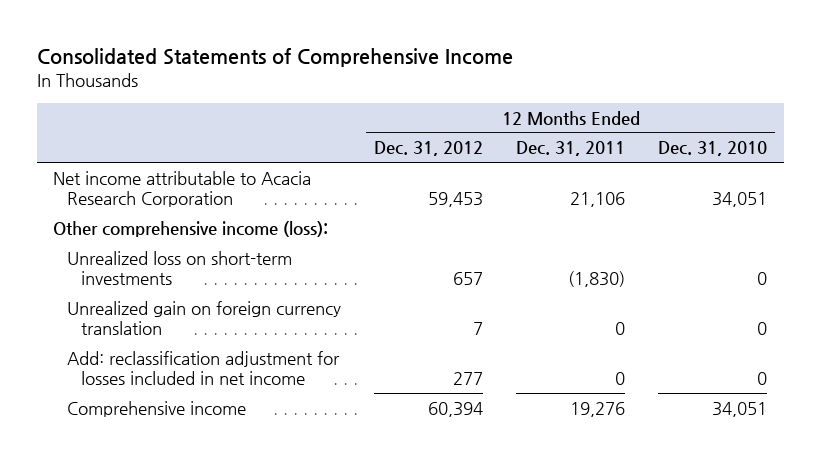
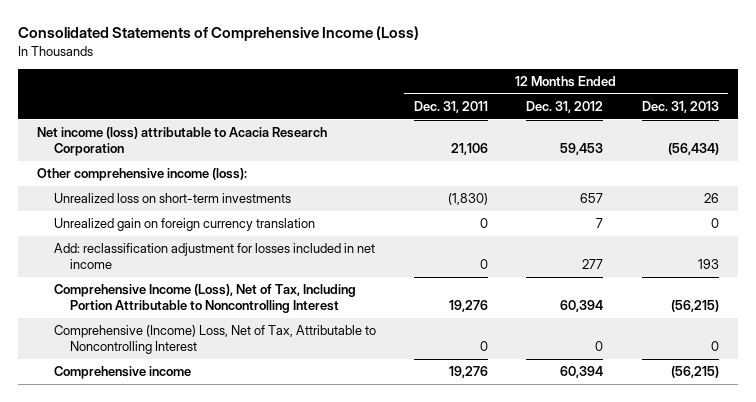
[36,48,513,68] Consolidated Statements of Comprehensive Income -> [18,26,420,42] Consolidated Statements of Comprehensive Income (Loss)
[658,141,768,157] Dec. 31, 2010 -> none
none -> [641,101,719,114] Dec. 31, 2013
[53,170,312,207] Net income attributable to Acacia Research Corporation -> [37,127,328,156] Net income (loss) attributable to Acacia Research Corporation
none -> [53,284,356,313] Comprehensive Income (Loss), Net of Tax, Including Portion Attributable to Noncontrolling Interest
none -> [53,325,376,354] Comprehensive (Income) Loss, Net of Tax, Attributable to Noncontrolling Interest

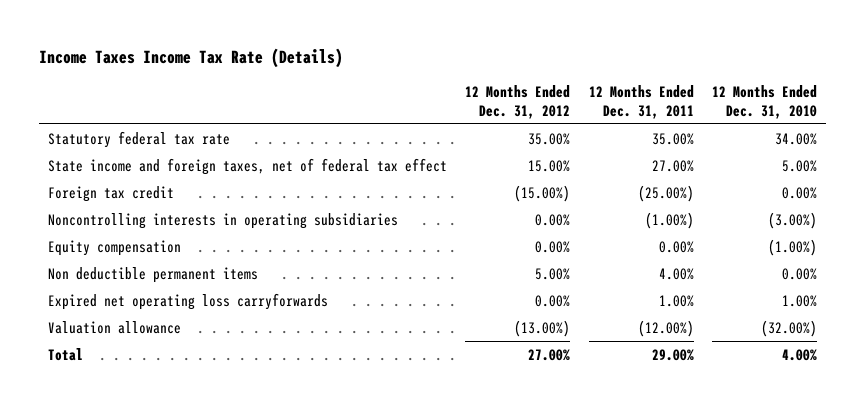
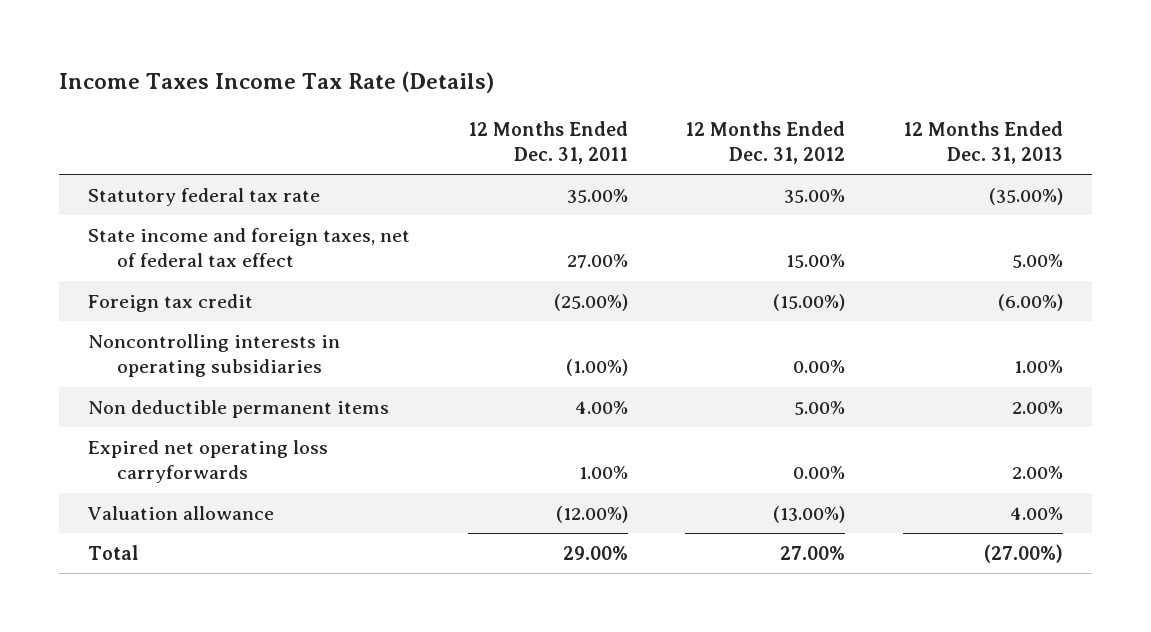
[711,84,817,119] 12 Months Ended Dec. 31, 2010 -> none
none -> [903,120,1064,165] 12 Months Ended Dec. 31, 2013
[48,239,182,256] Equity compensation -> none

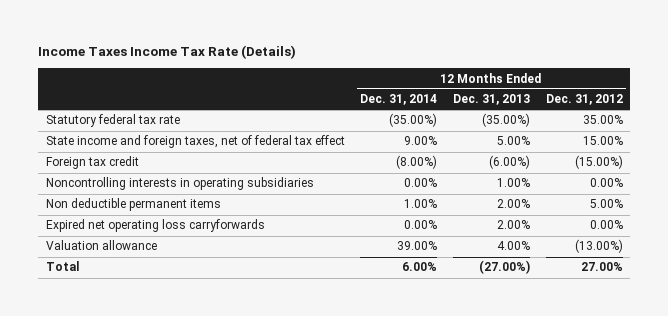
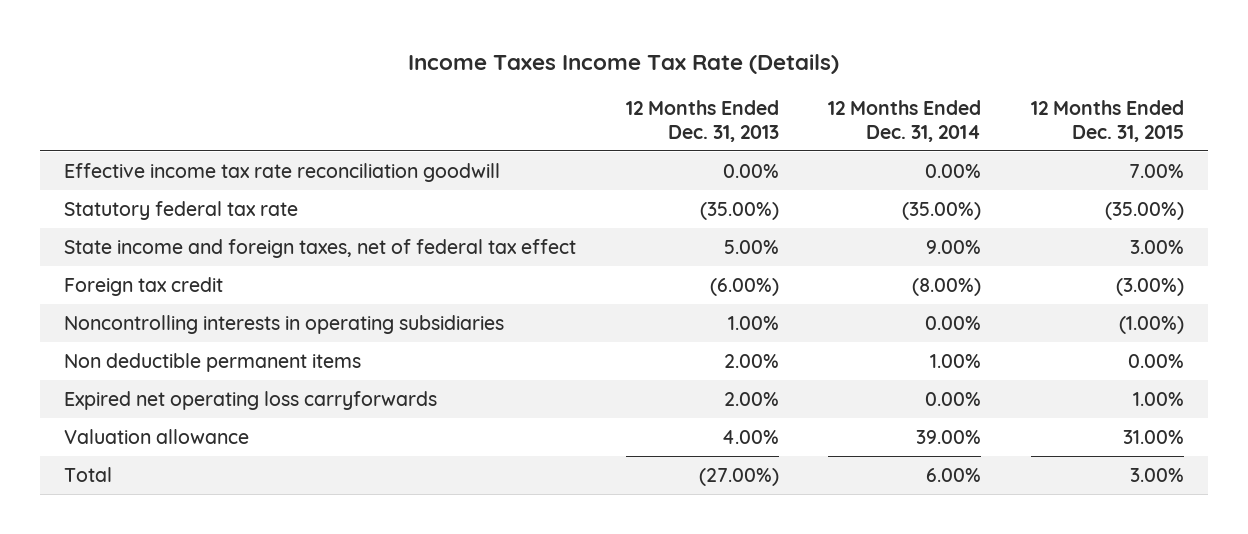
[545,94,623,106] Dec. 31, 2012 -> none
none -> [1030,100,1184,142] 12 Months Ended Dec. 31, 2015
none -> [64,162,501,182] Effective income tax rate reconciliation goodwill

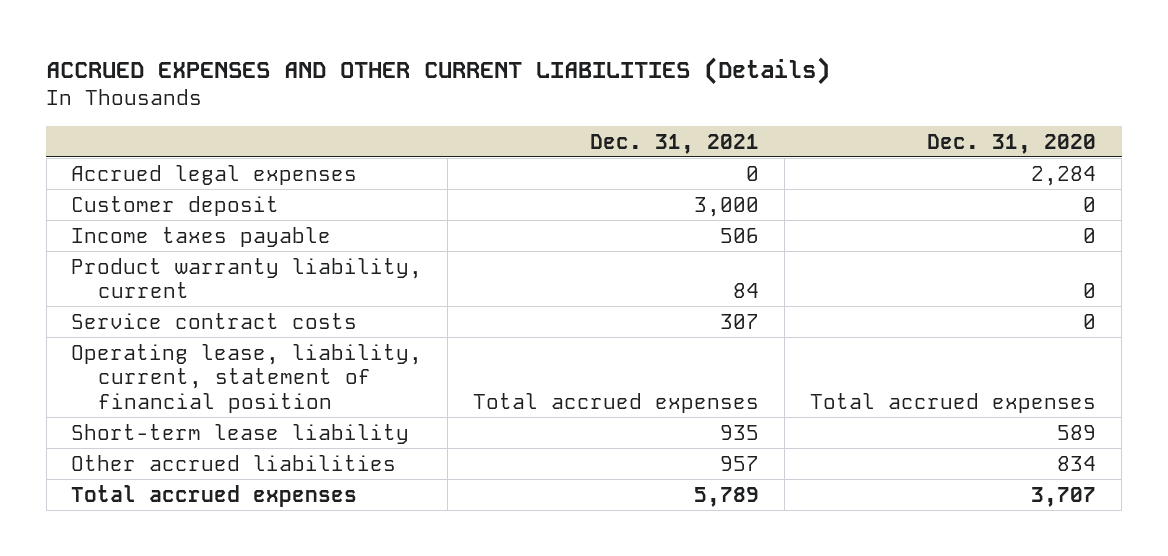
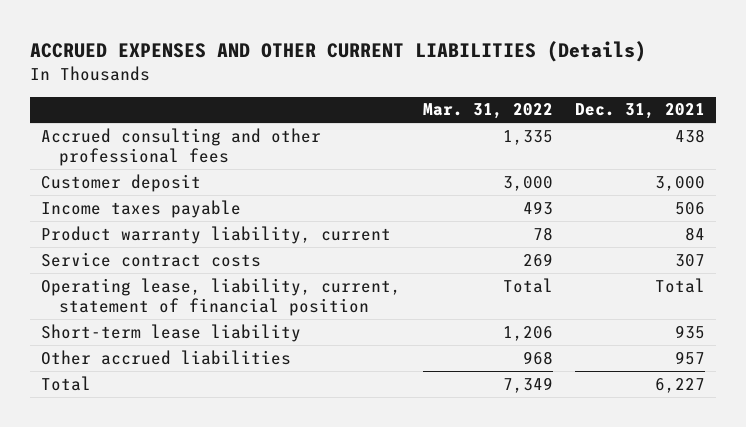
[927,133,1097,154] Dec. 31, 2020 -> none
none -> [423,103,554,120] Mar. 31, 2022
[71,164,358,185] Accrued legal expenses -> none
none -> [41,127,322,166] Accrued consulting and other professional fees
[473,392,760,413] Total accrued expenses -> [654,277,705,293] Total
[71,484,358,507] Total accrued expenses -> [41,375,92,391] Total
[694,486,760,507] 5,789 -> [654,377,705,393] 6,227

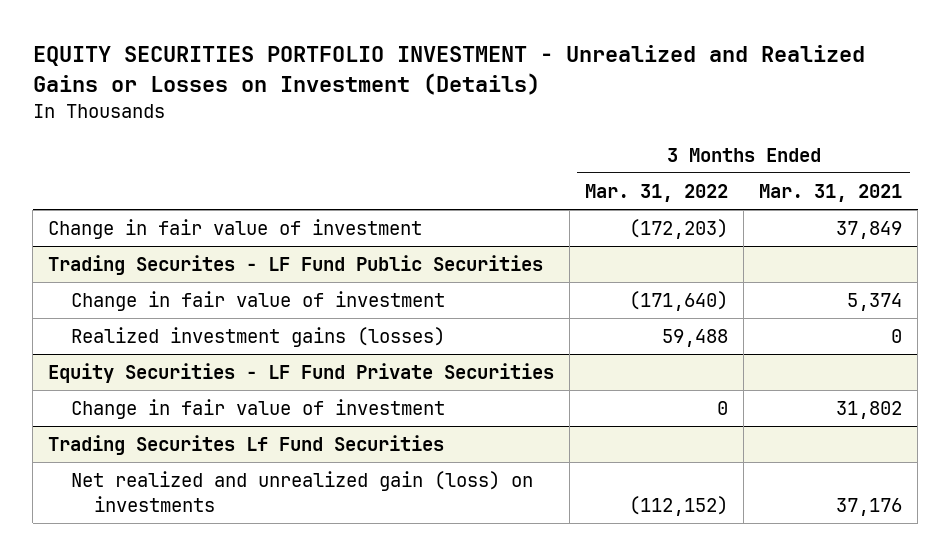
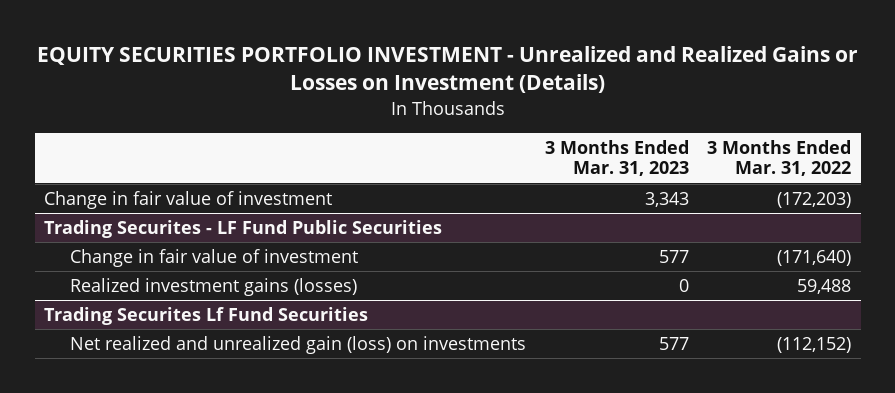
[759,183,903,202] Mar. 31, 2021 -> none
none -> [544,139,689,177] 3 Months Ended Mar. 31, 2023
[48,363,555,384] Equity Securities - LF Fund Private Securities -> none
[71,399,446,420] Change in fair value of investment -> none

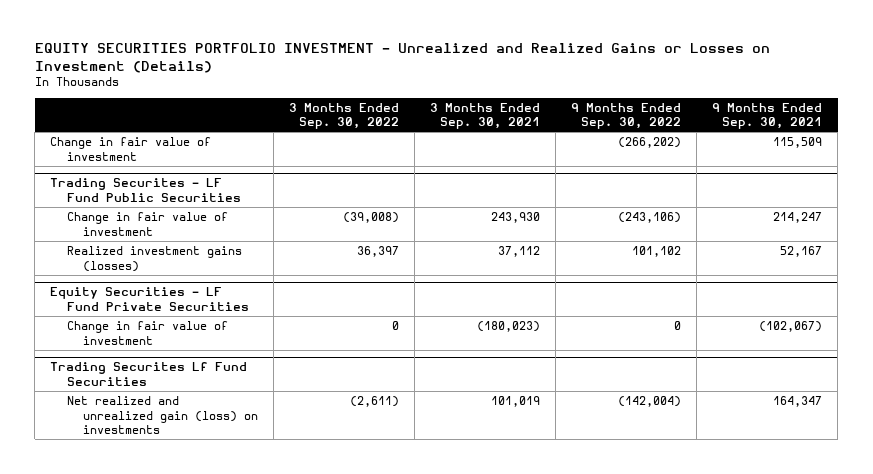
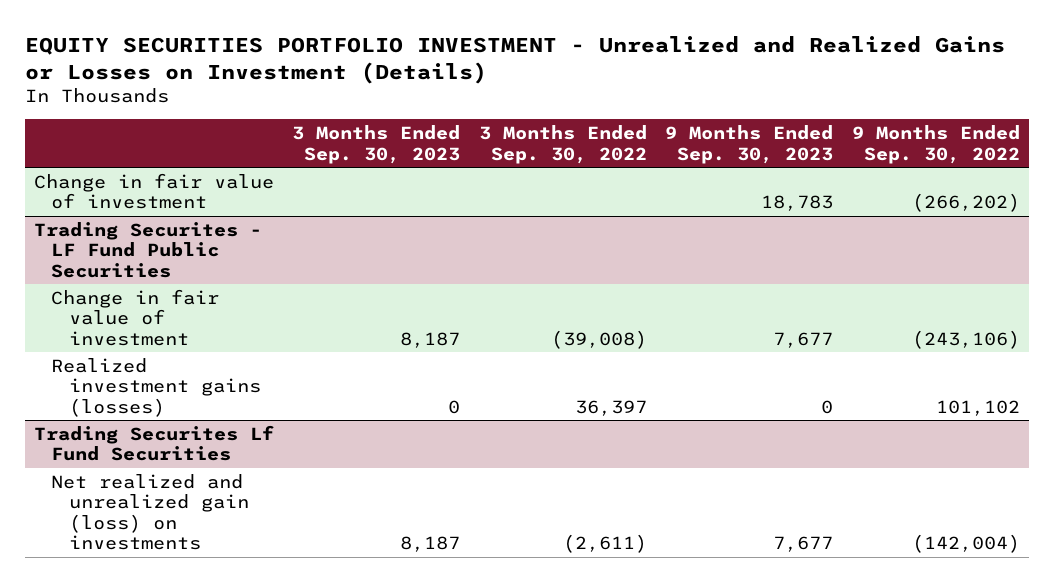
[430,102,541,130] 3 Months Ended Sep. 30, 2021 -> none
[712,102,823,130] 9 Months Ended Sep. 30, 2021 -> none
none -> [292,125,461,164] 3 Months Ended Sep. 30, 2023
none -> [665,125,834,164] 9 Months Ended Sep. 30, 2023
[50,287,249,311] Equity Securities - LF Fund Private Securities -> none
[66,321,228,345] Change in fair value of investment -> none

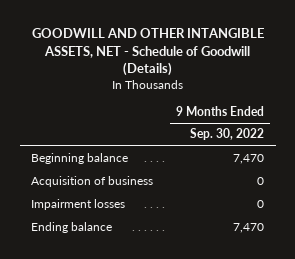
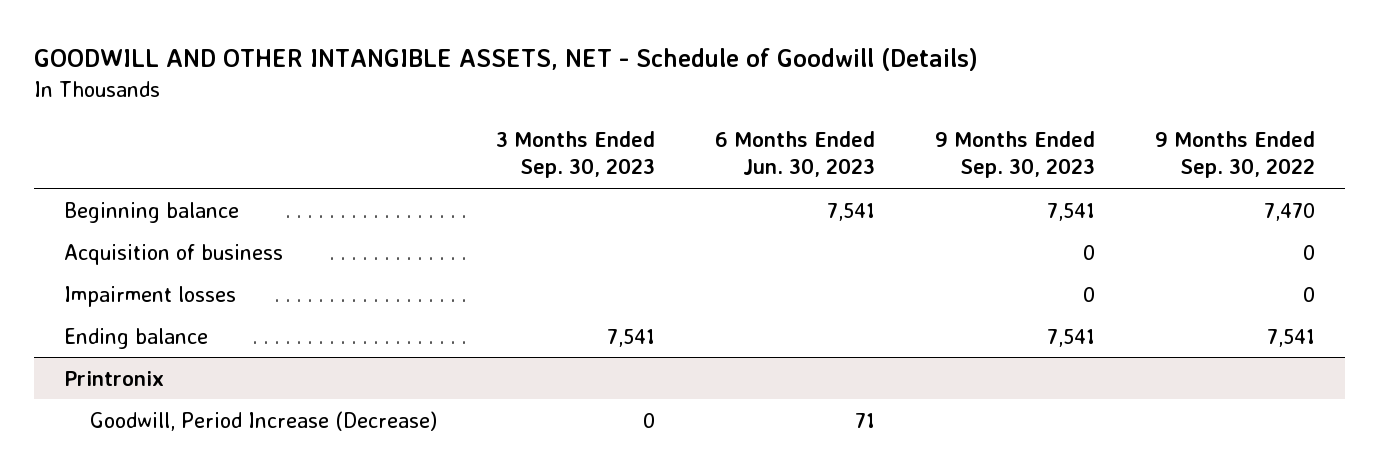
none -> [496,131,656,179] 3 Months Ended Sep. 30, 2023
none -> [715,131,876,178] 6 Months Ended Jun. 30, 2023
none -> [935,131,1096,179] 9 Months Ended Sep. 30, 2023
[233,223,265,234] 7,470 -> [1267,328,1316,347] 7,541
none -> [63,370,164,386] Printronix
none -> [89,410,437,431] Goodwill, Period Increase (Decrease)

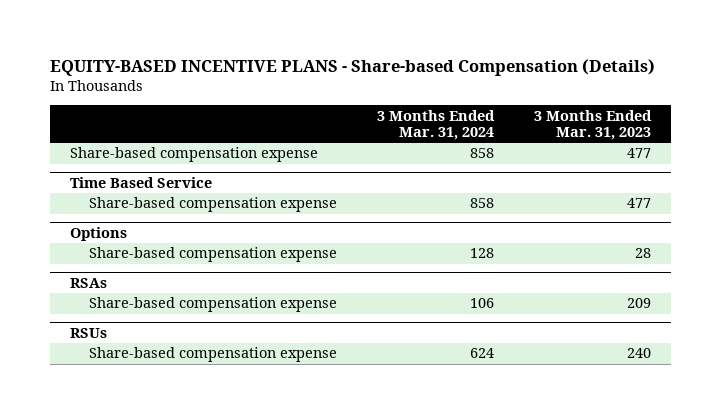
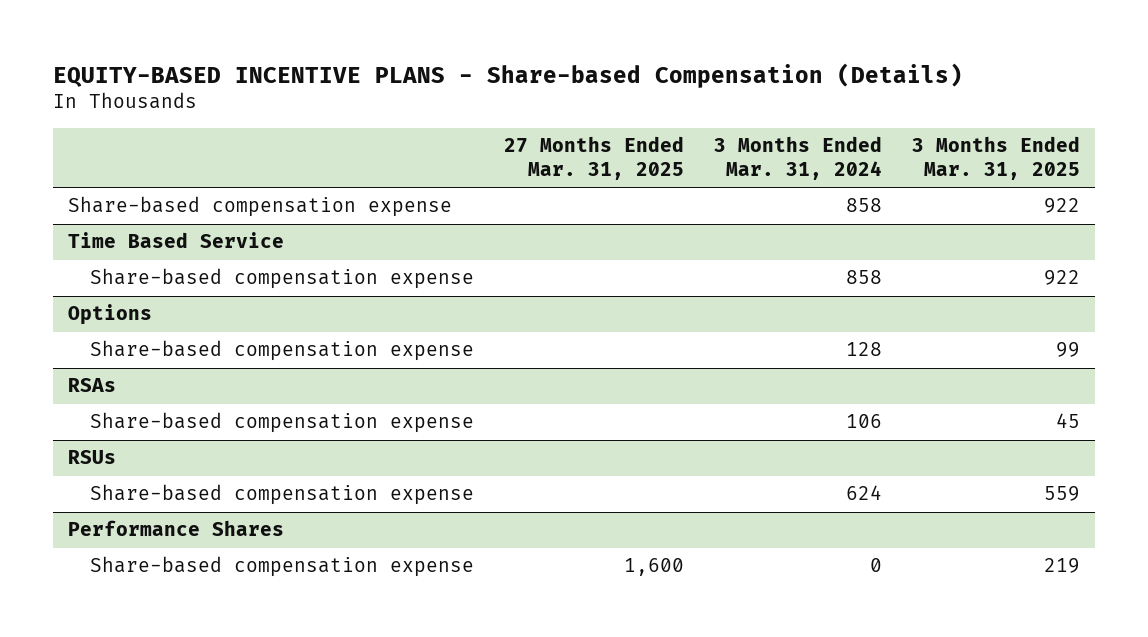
[534,109,653,141] 3 Months Ended Mar. 31, 2023 -> none
none -> [503,136,684,181] 27 Months Ended Mar. 31, 2025
none -> [912,136,1081,181] 3 Months Ended Mar. 31, 2025
none -> [67,520,284,537] Performance Shares
none -> [89,556,474,578] Share-based compensation expense

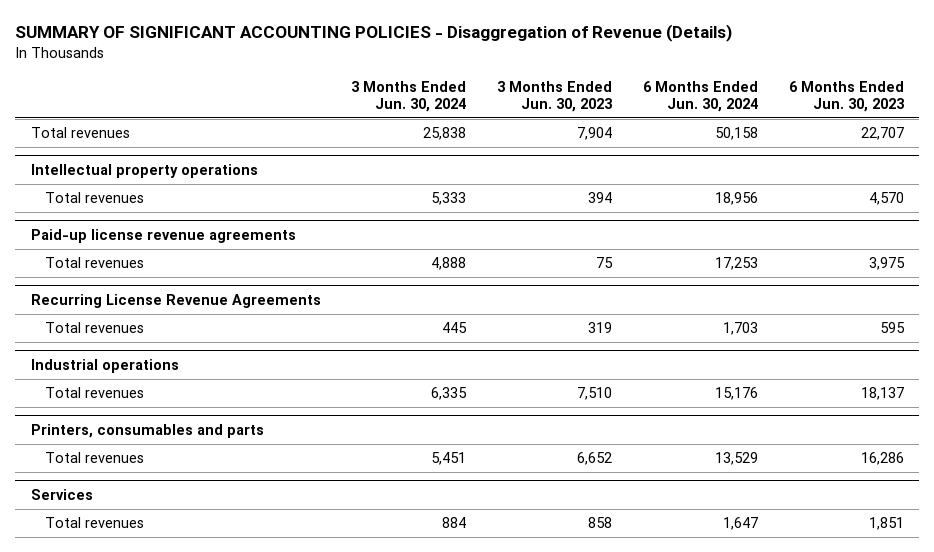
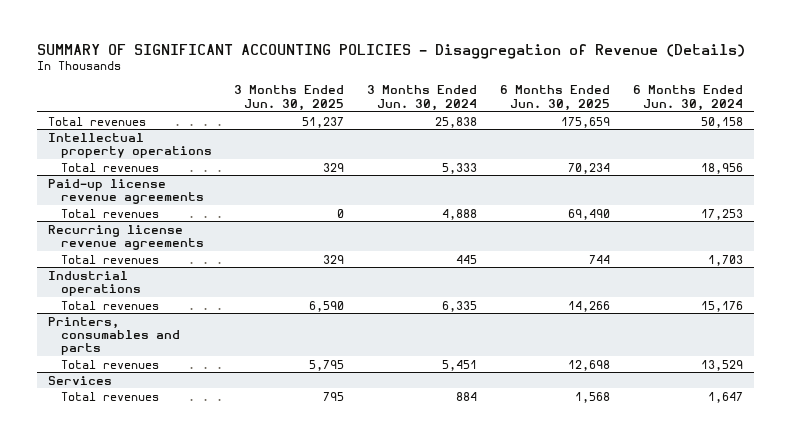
[497,80,613,112] 3 Months Ended Jun. 30, 2023 -> none
[788,80,904,112] 6 Months Ended Jun. 30, 2023 -> none
none -> [234,85,345,111] 3 Months Ended Jun. 30, 2025
none -> [500,85,611,111] 6 Months Ended Jun. 30, 2025
[30,293,321,308] Recurring License Revenue Agreements -> [48,224,204,250] Recurring license revenue agreements

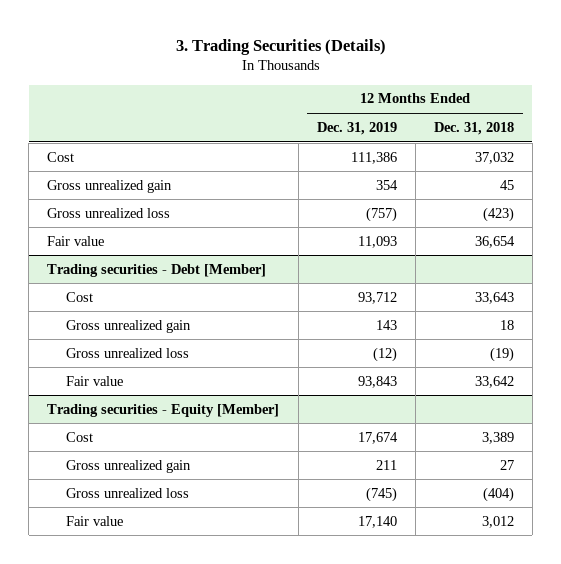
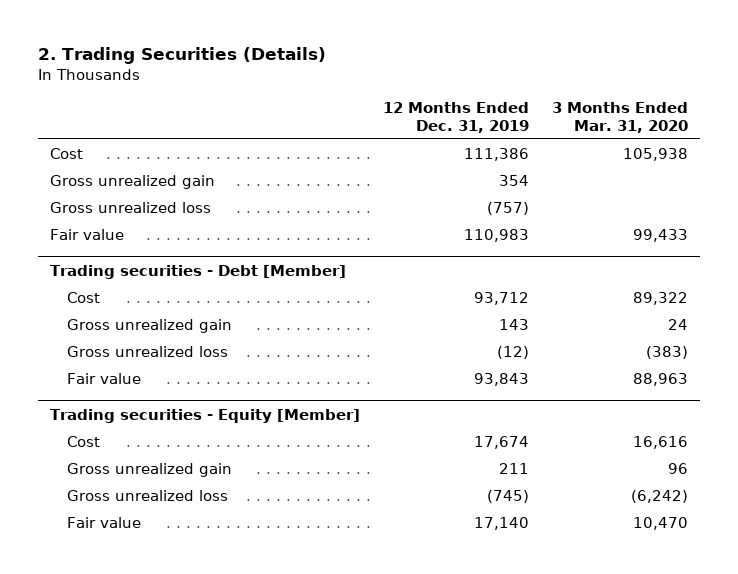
[175,39,386,56] 3. Trading Securities (Details) -> [37,47,326,65] 2. Trading Securities (Details)
[433,121,514,135] Dec. 31, 2018 -> none
none -> [552,102,689,133] 3 Months Ended Mar. 31, 2020
[357,235,397,248] 11,093 -> [463,228,529,242] 110,983

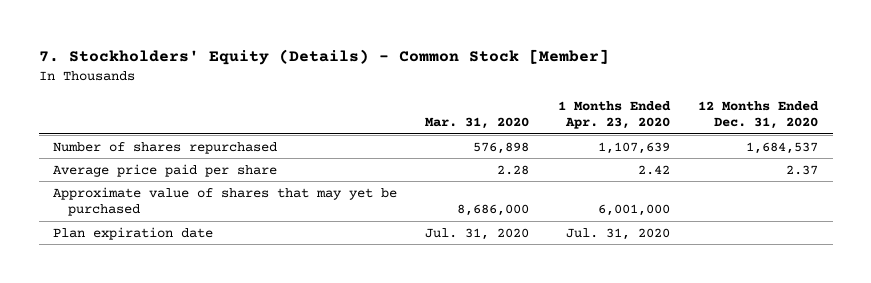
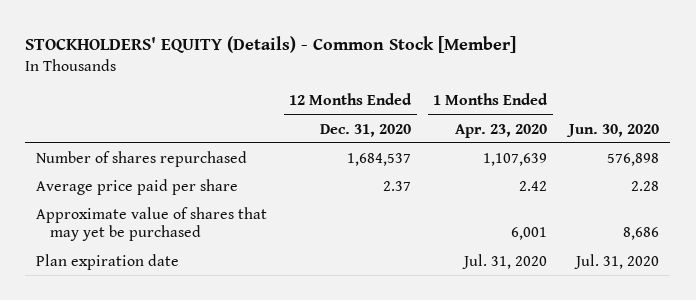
[38,48,609,65] 7. Stockholders' Equity (Details) - Common Stock [Member] -> [25,35,517,53] STOCKHOLDERS' EQUITY (Details) - Common Stock [Member]
[425,117,530,130] Mar. 31, 2020 -> none
none -> [566,123,660,137] Jun. 30, 2020
[597,204,670,217] 6,001,000 -> [511,227,548,241] 6,001

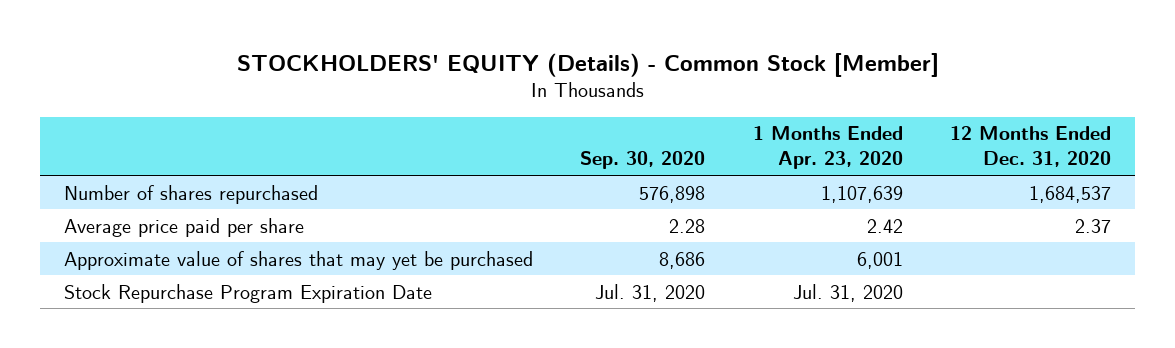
[566,123,660,137] Jun. 30, 2020 -> none
none -> [580,151,706,170] Sep. 30, 2020
[36,254,180,271] Plan expiration date -> [64,283,433,303] Stock Repurchase Program Expiration Date

